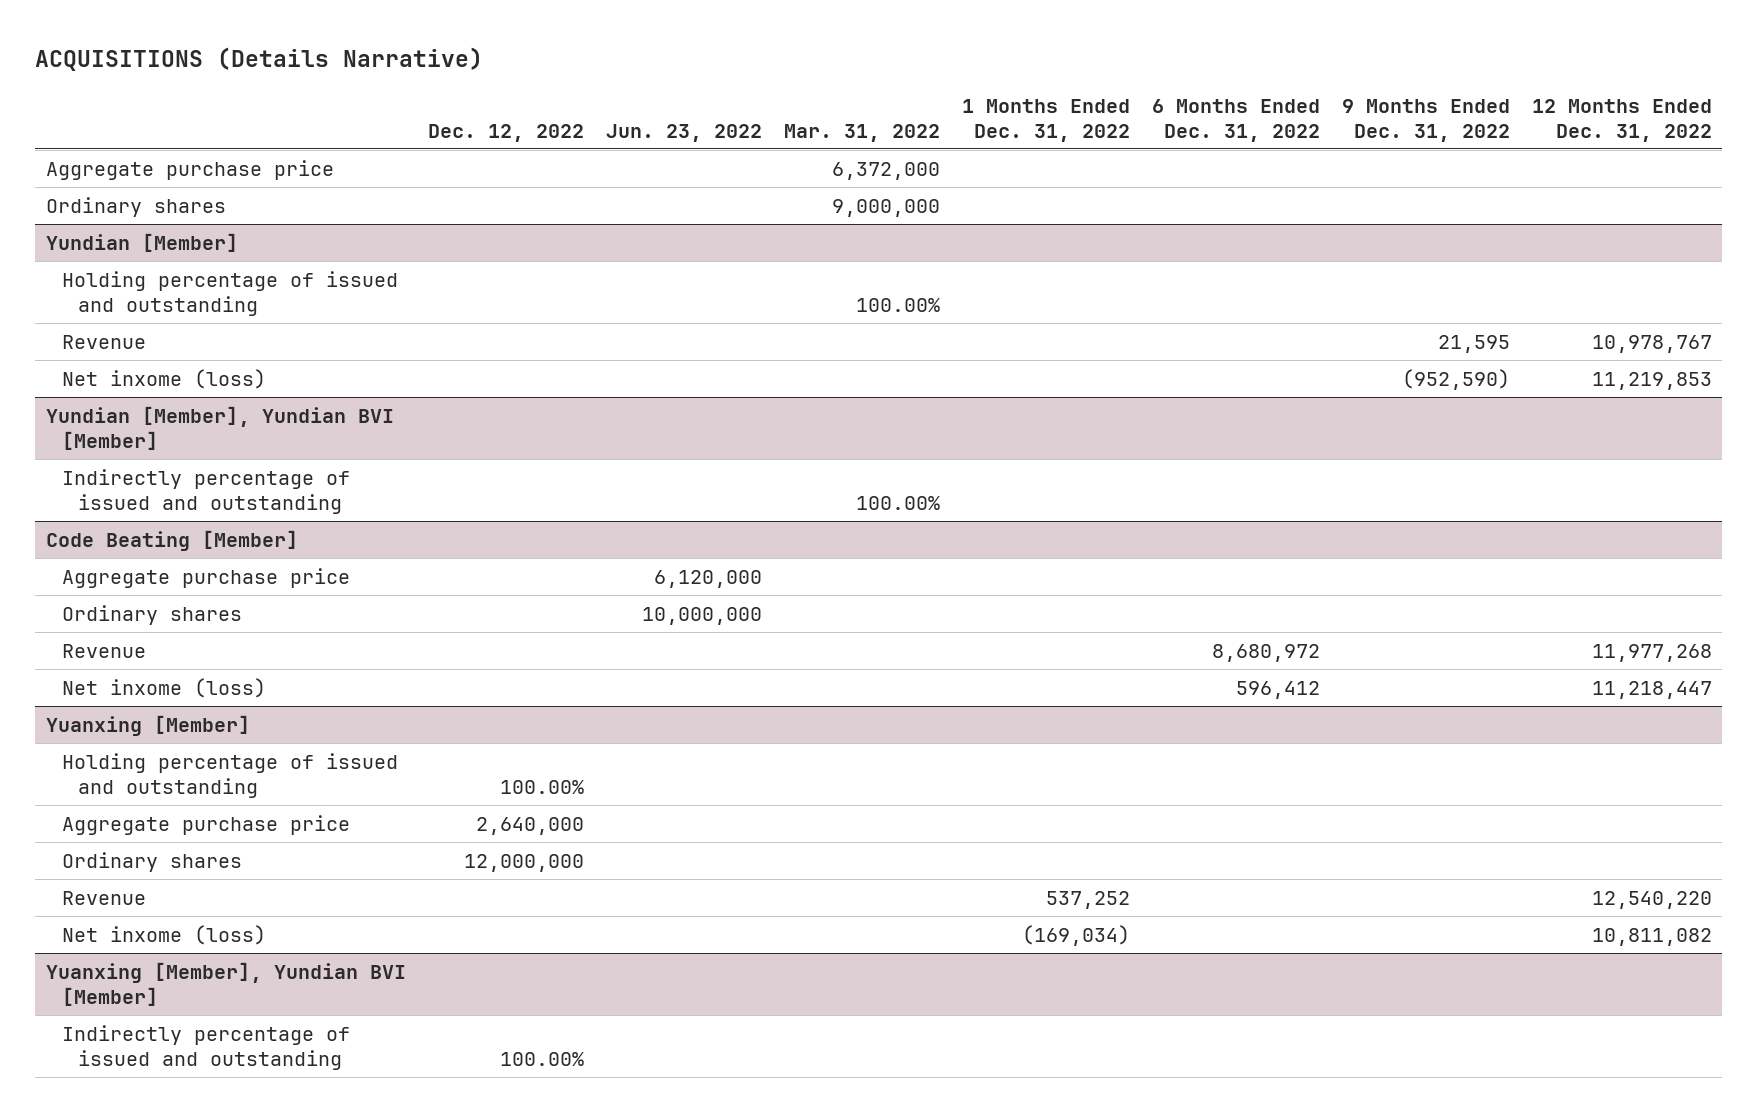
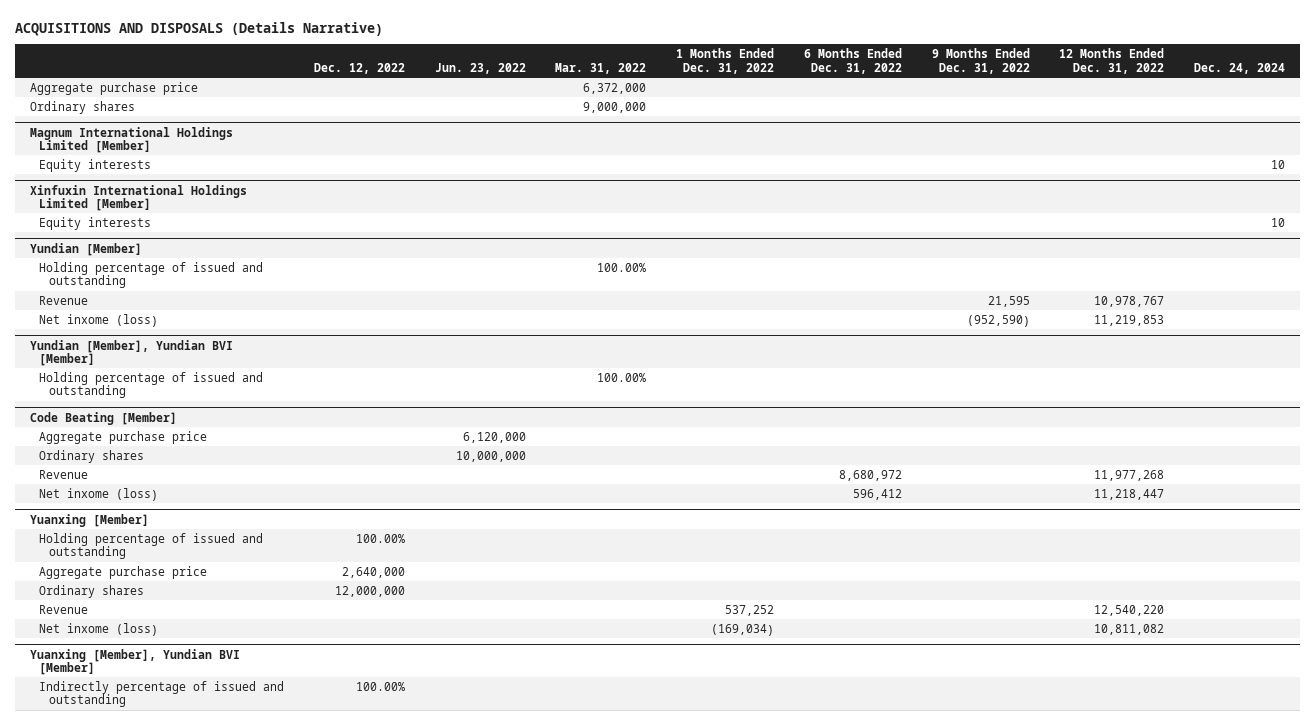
[35,46,484,71] ACQUISITIONS (Details Narrative) -> [14,21,383,36] ACQUISITIONS AND DISPOSALS (Details Narrative)
none -> [1194,62,1286,74] Dec. 24, 2024
none -> [29,126,233,153] Magnum International Holdings Limited [Member]
none -> [39,158,152,172] Equity interests
none -> [29,184,247,211] Xinfuxin International Holdings Limited [Member]
none -> [39,216,152,230] Equity interests
[62,469,351,514] Indirectly percentage of issued and outstanding -> [39,371,264,399] Holding percentage of issued and outstanding

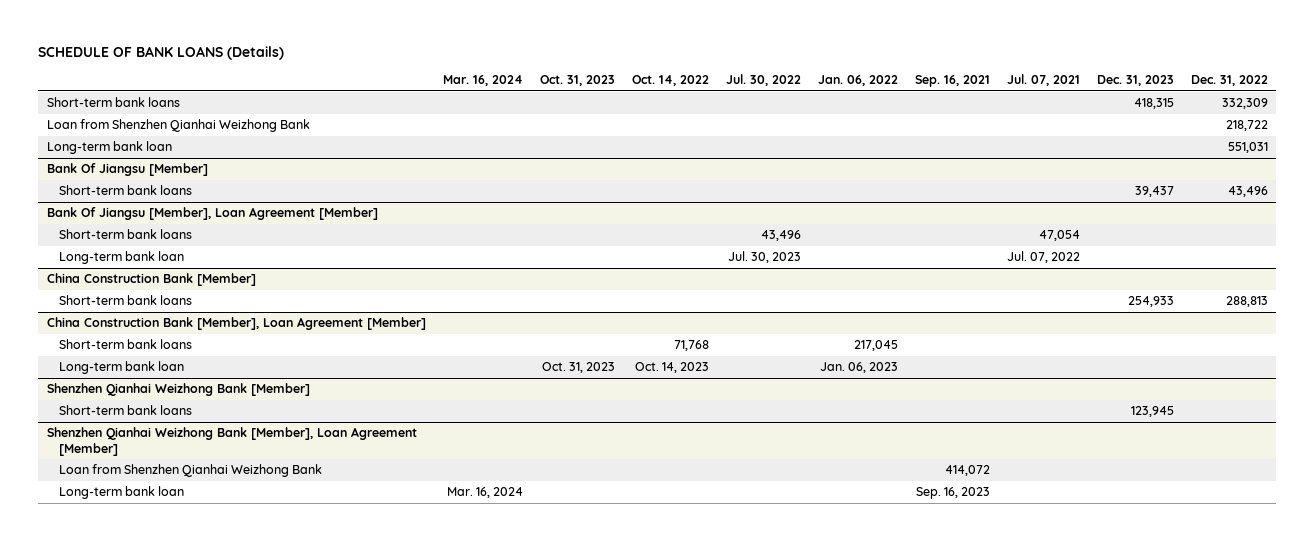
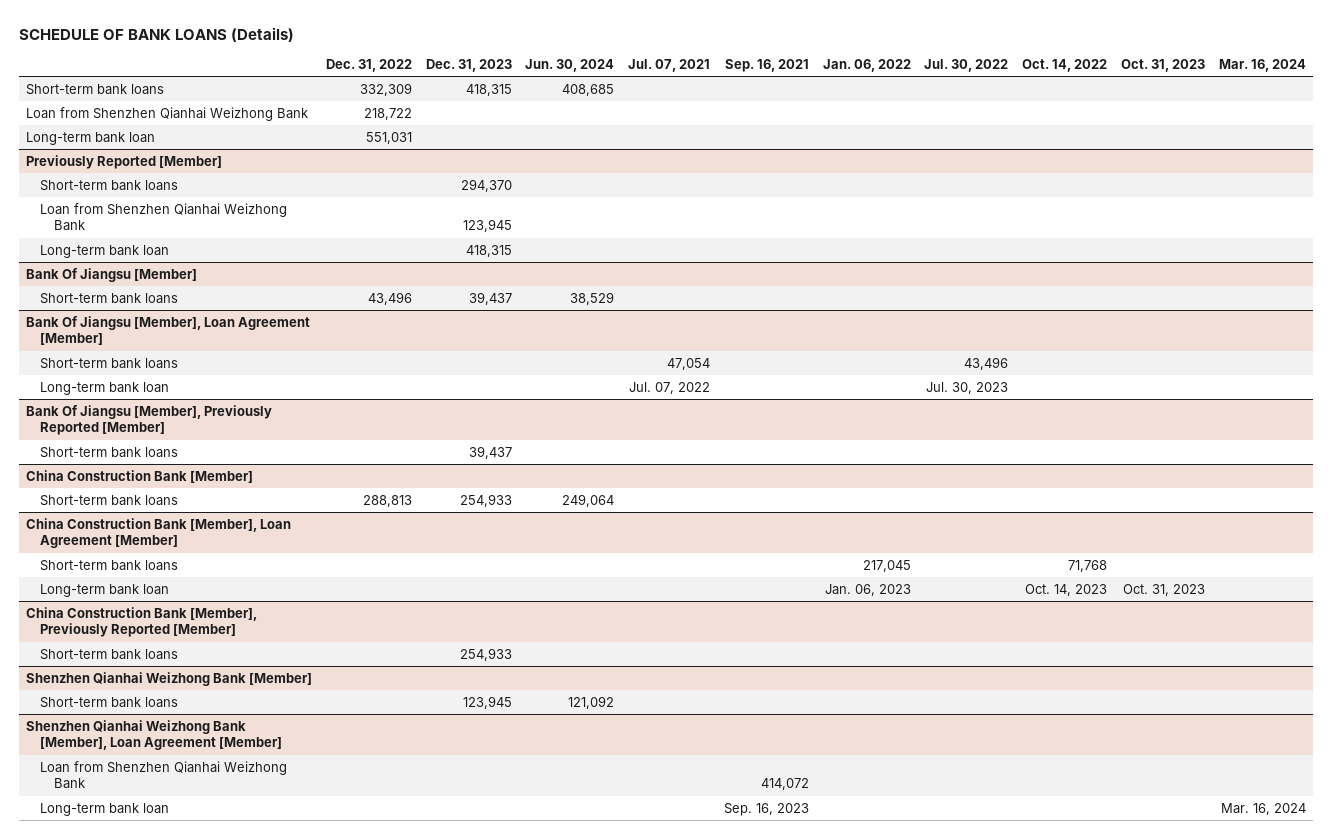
none -> [525,59,615,73] Jun. 30, 2024
none -> [26,154,223,169] Previously Reported [Member]
none -> [40,179,179,191] Short-term bank loans
none -> [40,202,288,232] Loan from Shenzhen Qianhai Weizhong Bank
none -> [40,244,170,258] Long-term bank loan
none -> [26,404,273,436] Bank Of Jiangsu [Member], Previously Reported [Member]
none -> [40,446,179,458] Short-term bank loans
none -> [26,606,258,638] China Construction Bank [Member], Previously Reported [Member]
none -> [40,648,179,660] Short-term bank loans

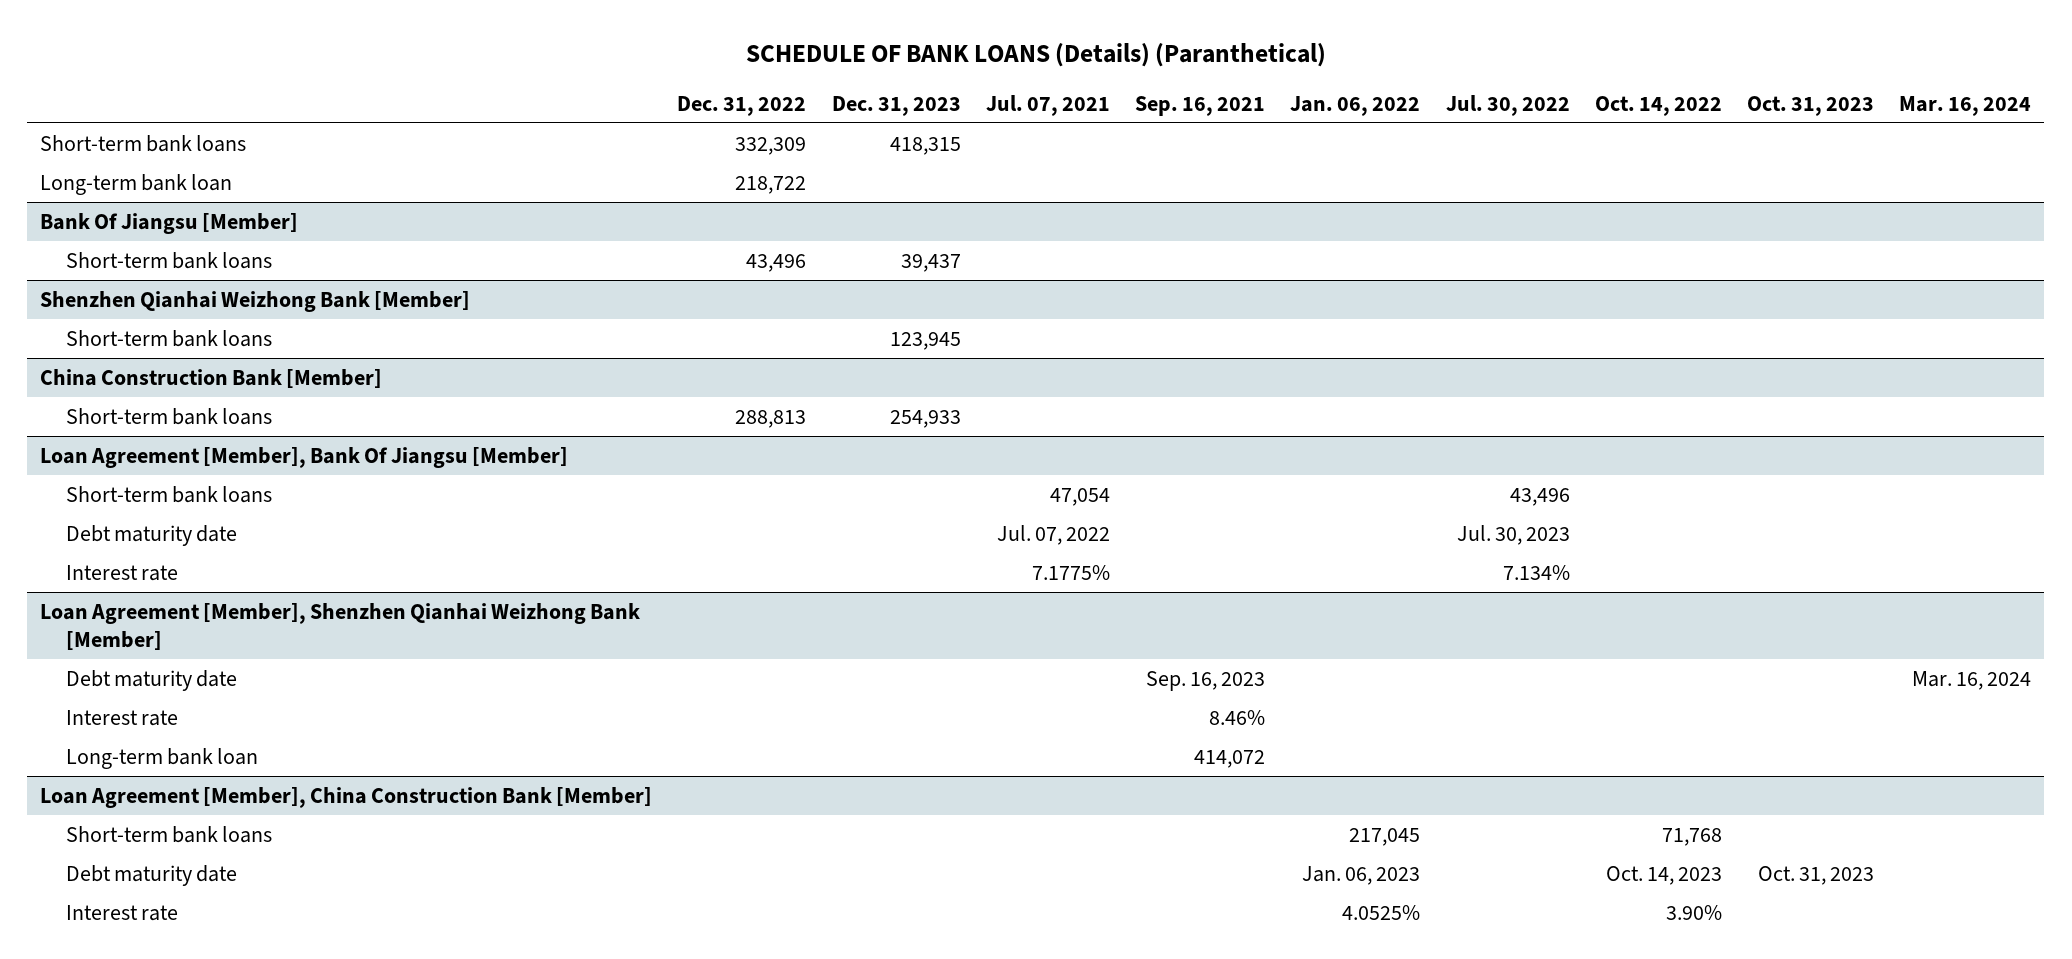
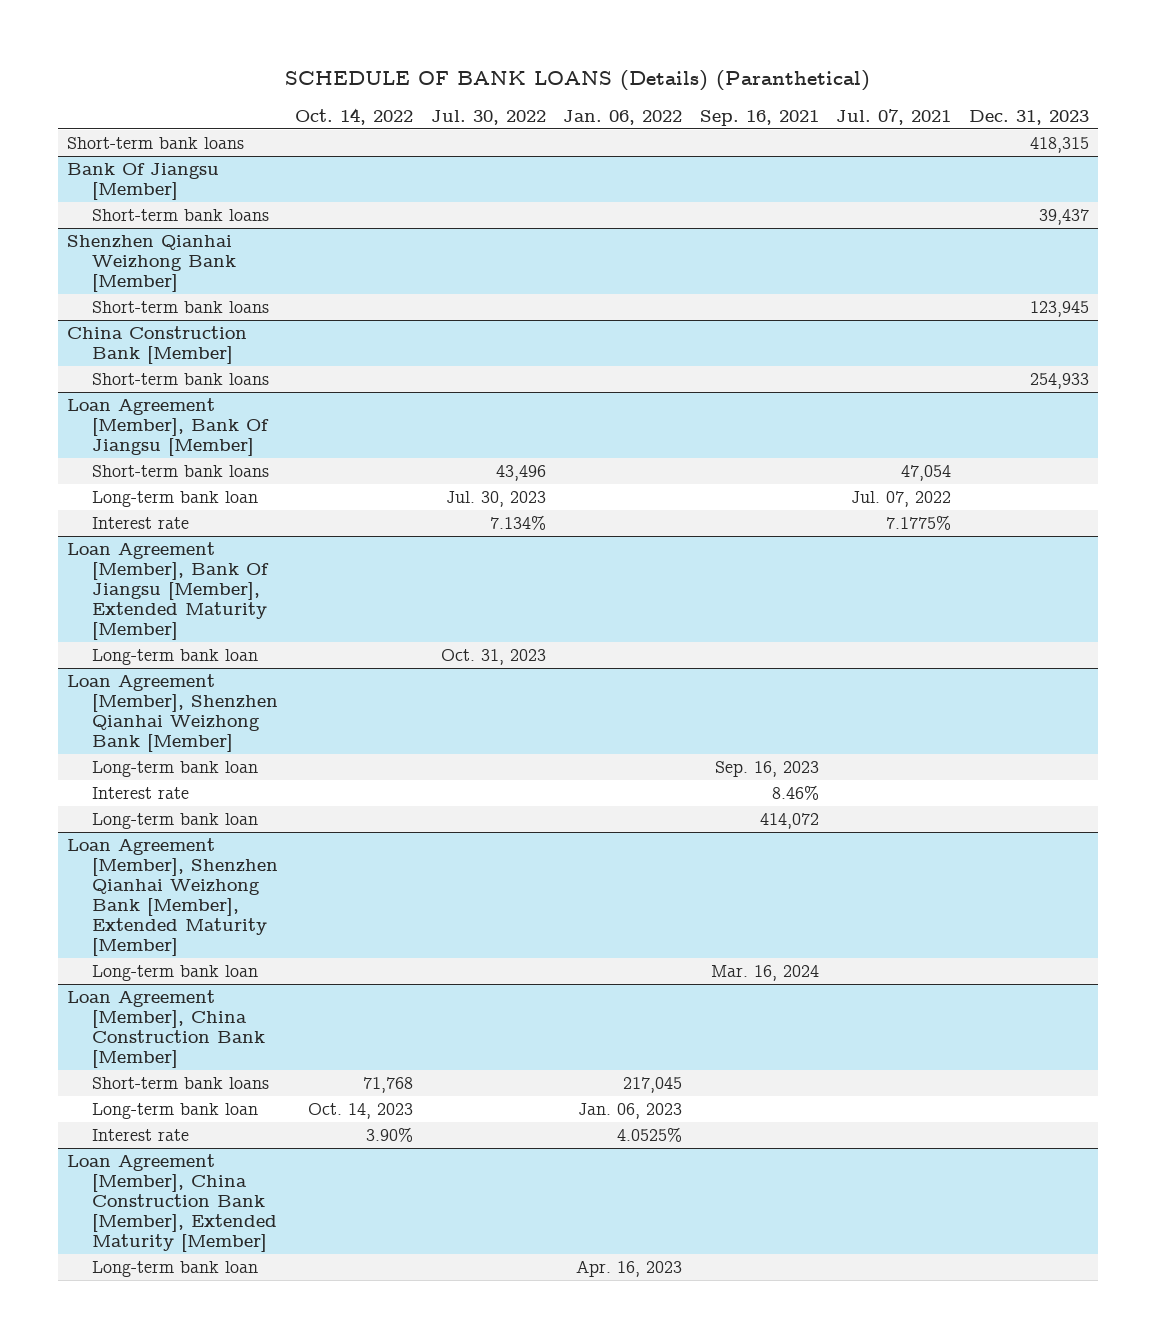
[677,95,807,116] Dec. 31, 2022 -> none
[1747,95,1875,116] Oct. 31, 2023 -> none
[1899,95,2032,116] Mar. 16, 2024 -> none
[40,173,233,195] Long-term bank loan -> none
[65,524,237,546] Debt maturity date -> [91,490,258,507] Long-term bank loan
none -> [67,541,269,641] Loan Agreement [Member], Bank Of Jiangsu [Member], Extended Maturity [Member]
none -> [91,648,258,665] Long-term bank loan
[65,669,237,691] Debt maturity date -> [91,760,258,777] Long-term bank loan
none -> [67,837,278,957] Loan Agreement [Member], Shenzhen Qianhai Weizhong Bank [Member], Extended Maturity [Member]
none -> [91,964,258,981] Long-term bank loan
[65,864,237,886] Debt maturity date -> [91,1102,258,1119] Long-term bank loan
none -> [67,1153,277,1253] Loan Agreement [Member], China Construction Bank [Member], Extended Maturity [Member]
none -> [91,1260,258,1277] Long-term bank loan

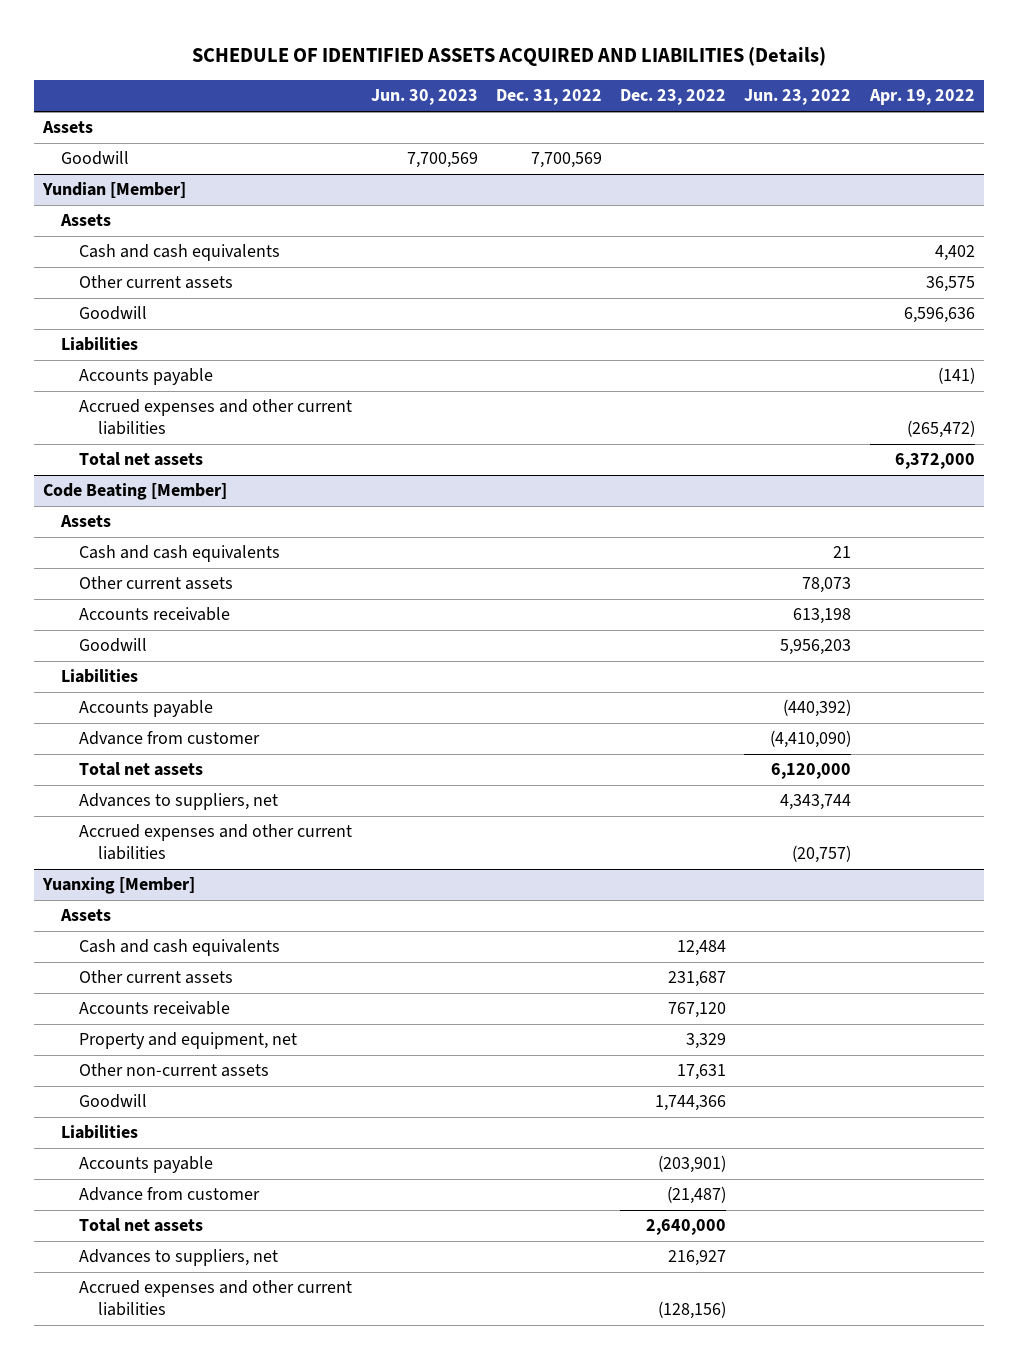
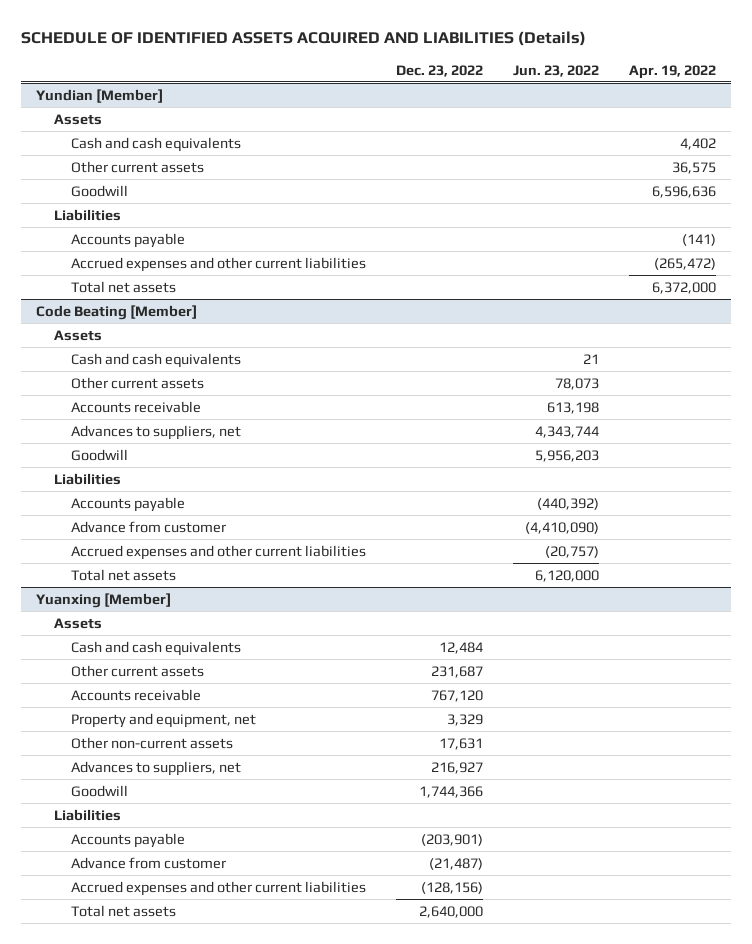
[370,89,478,106] Jun. 30, 2023 -> none
[495,89,602,106] Dec. 31, 2022 -> none
[42,121,94,134] Assets -> none
[61,151,130,166] Goodwill -> none
[79,793,279,811] Advances to suppliers, net -> [71,424,242,440] Advances to suppliers, net
[79,762,204,777] Total net assets -> [71,568,177,581] Total net assets
[79,1249,279,1267] Advances to suppliers, net -> [71,760,242,776] Advances to suppliers, net
[79,1218,204,1233] Total net assets -> [71,904,177,917] Total net assets

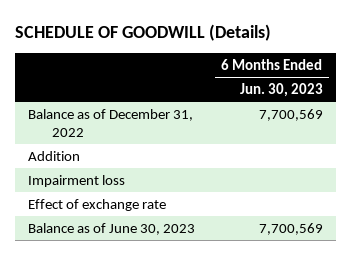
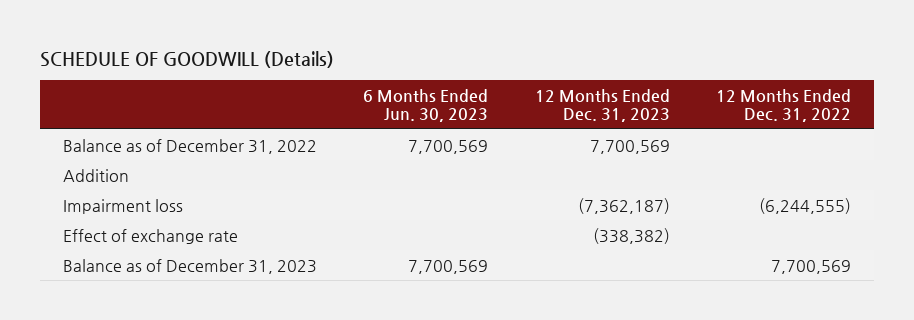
none -> [534,88,670,123] 12 Months Ended Dec. 31, 2023
none -> [715,88,851,123] 12 Months Ended Dec. 31, 2022
[28,222,196,235] Balance as of June 30, 2023 -> [63,258,318,274] Balance as of December 31, 2023

